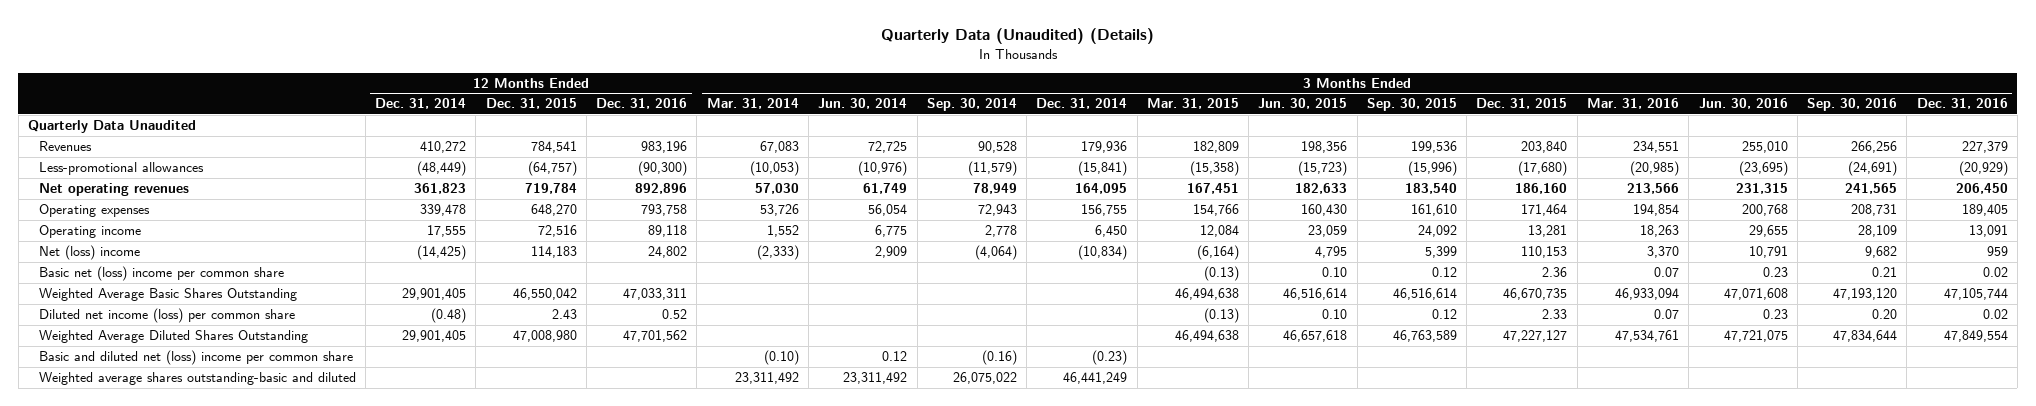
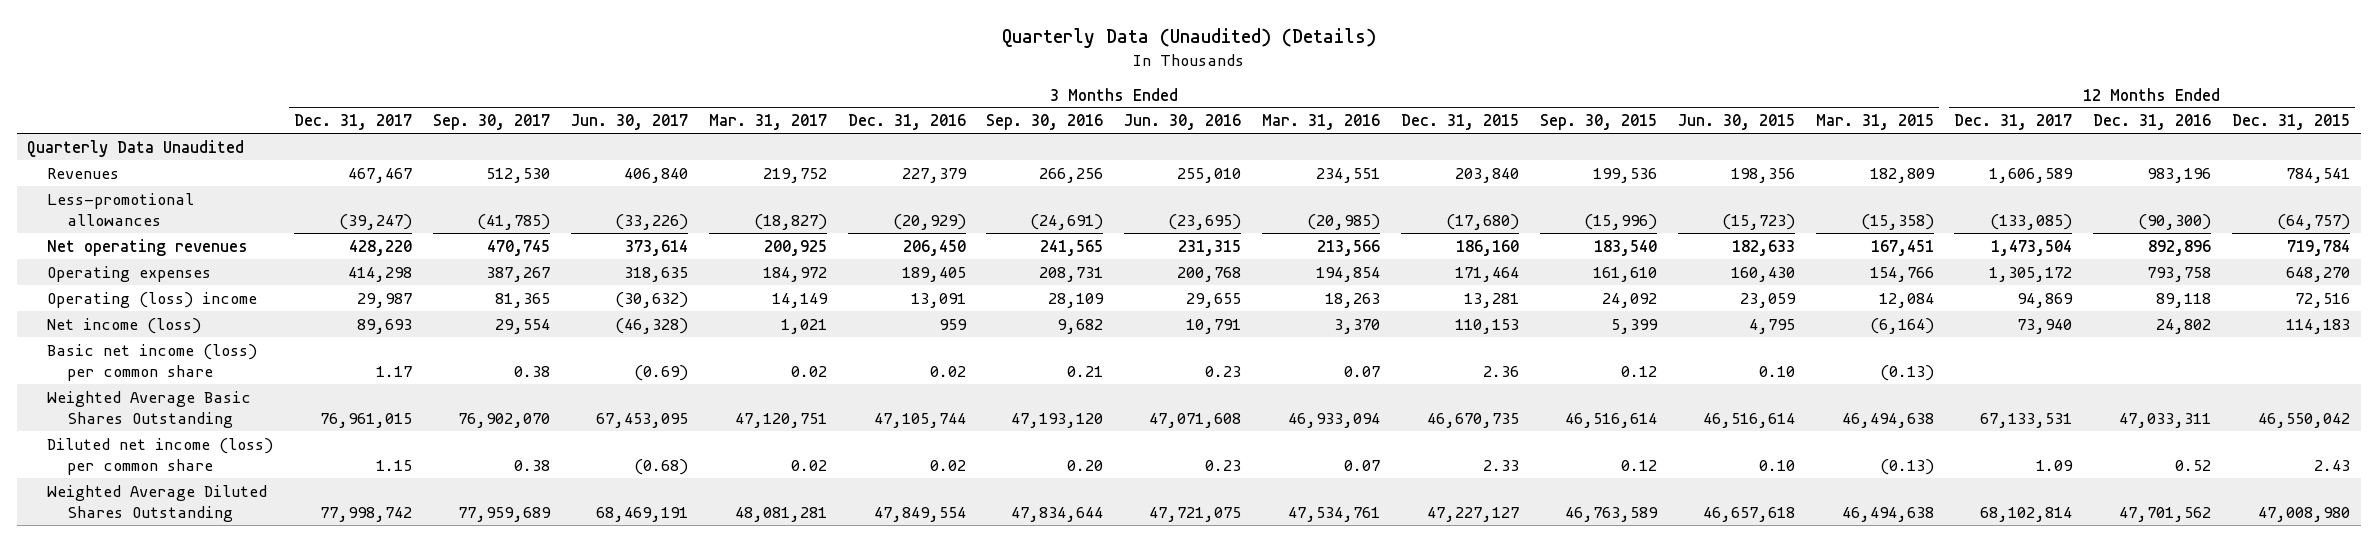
[375,98,467,110] Dec. 31, 2014 -> none
[706,98,799,110] Mar. 31, 2014 -> none
[818,98,908,110] Jun. 30, 2014 -> none
[926,98,1017,112] Sep. 30, 2014 -> none
[1036,98,1128,110] Dec. 31, 2014 -> none
none -> [294,114,413,131] Dec. 31, 2017
none -> [432,114,550,131] Sep. 30, 2017
none -> [570,114,688,131] Jun. 30, 2017
none -> [708,114,827,131] Mar. 31, 2017
none -> [1954,114,2073,131] Dec. 31, 2017
[38,225,141,239] Operating income -> [47,291,258,308] Operating (loss) income
[38,245,140,261] Net (loss) income -> [47,317,202,334] Net income (loss)
[38,266,284,282] Basic net (loss) income per common share -> [47,343,258,381] Basic net income (loss) per common share
[38,350,353,366] Basic and diluted net (loss) income per common share -> none
[38,372,356,386] Weighted average shares outstanding-basic and diluted -> none

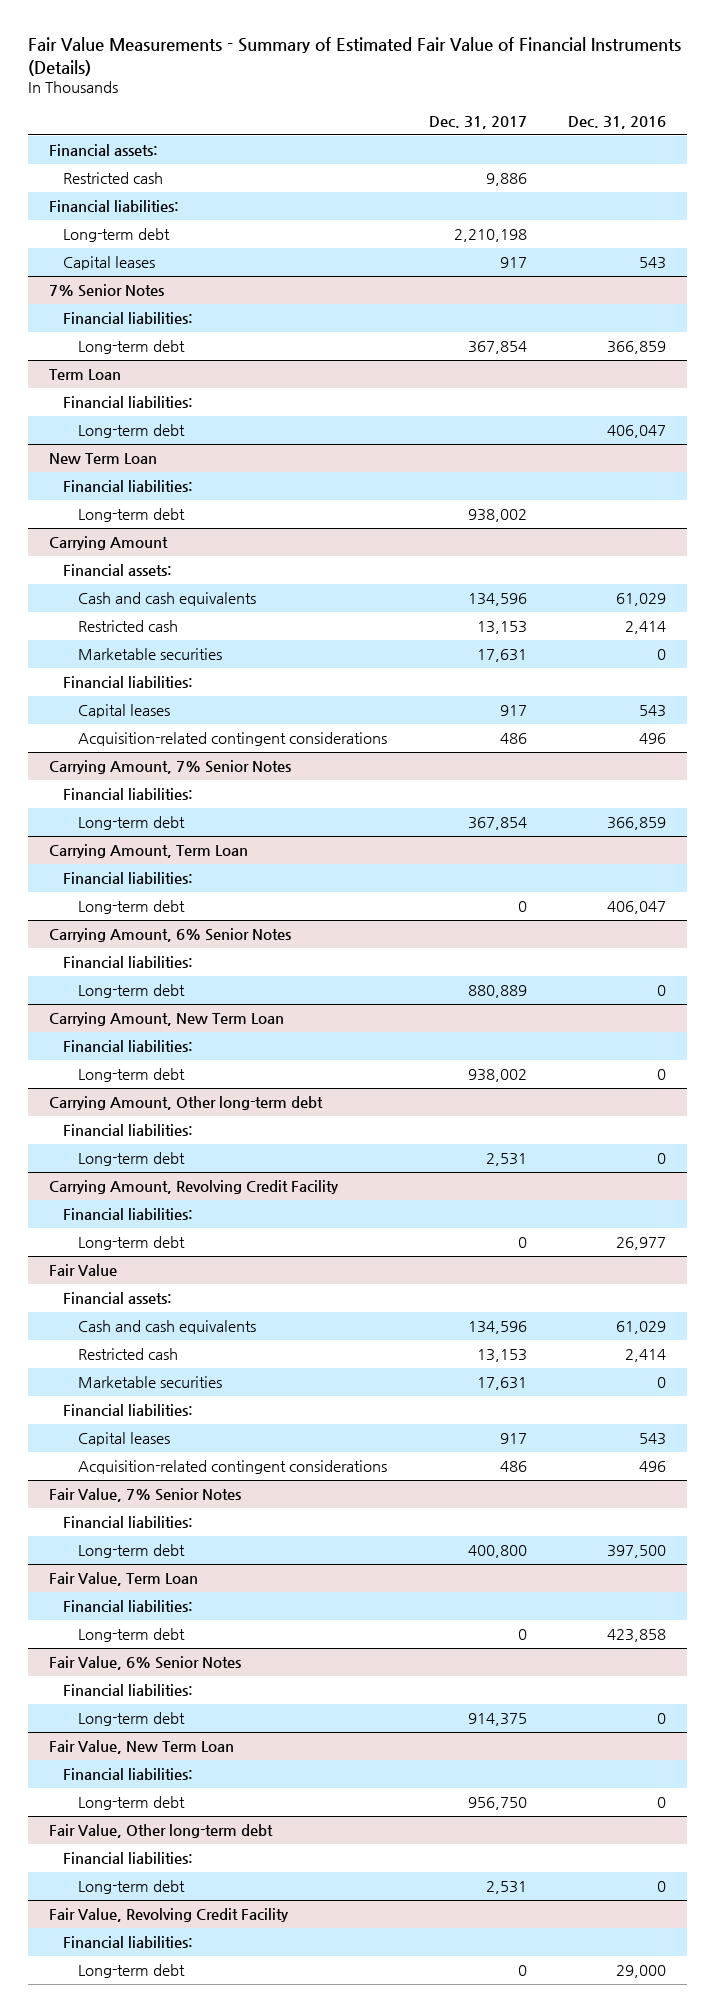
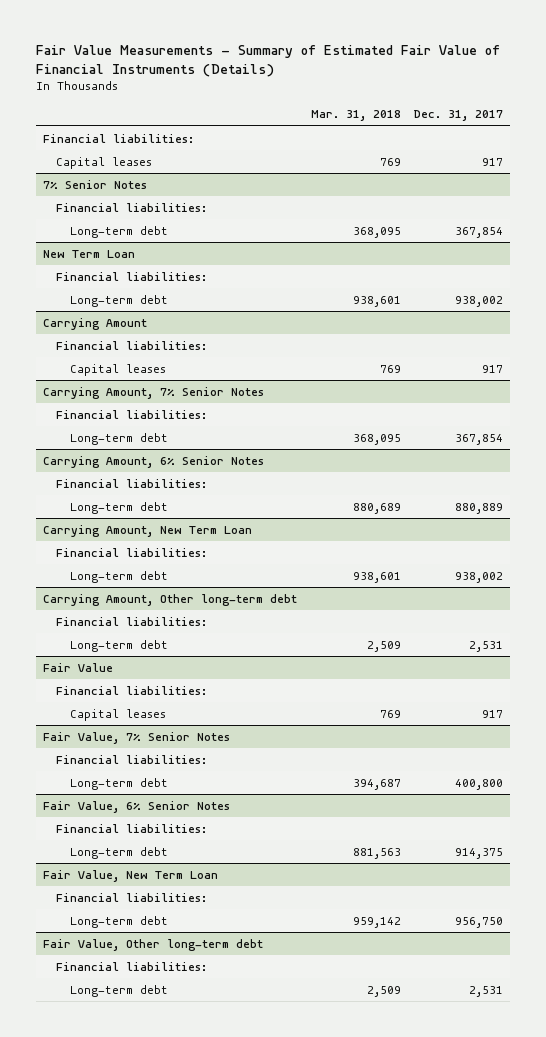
[567,115,666,129] Dec. 31, 2016 -> none
none -> [310,110,401,122] Mar. 31, 2018
[48,143,158,156] Financial assets: -> none
[63,171,164,184] Restricted cash -> none
[63,227,171,242] Long-term debt -> none
[48,368,121,380] Term Loan -> none
[63,395,194,408] Financial liabilities: -> none
[78,423,186,438] Long-term debt -> none
[63,563,173,576] Financial assets: -> none
[78,591,257,606] Cash and cash equivalents -> none
[78,619,179,632] Restricted cash -> none
[78,647,223,660] Marketable securities -> none
[78,731,388,746] Acquisition-related contingent considerations -> none
[48,843,248,858] Carrying Amount, Term Loan -> none
[63,871,194,884] Financial liabilities: -> none
[78,899,186,914] Long-term debt -> none
[48,1179,339,1194] Carrying Amount, Revolving Credit Facility -> none
[63,1207,194,1220] Financial liabilities: -> none
[78,1235,186,1250] Long-term debt -> none
[63,1291,173,1304] Financial assets: -> none
[78,1319,257,1334] Cash and cash equivalents -> none
[78,1347,179,1360] Restricted cash -> none
[78,1375,223,1388] Marketable securities -> none
[78,1459,388,1474] Acquisition-related contingent considerations -> none
[48,1571,198,1586] Fair Value, Term Loan -> none
[63,1599,194,1612] Financial liabilities: -> none
[78,1627,186,1642] Long-term debt -> none
[48,1907,289,1922] Fair Value, Revolving Credit Facility -> none
[63,1935,194,1948] Financial liabilities: -> none
[78,1963,186,1978] Long-term debt -> none

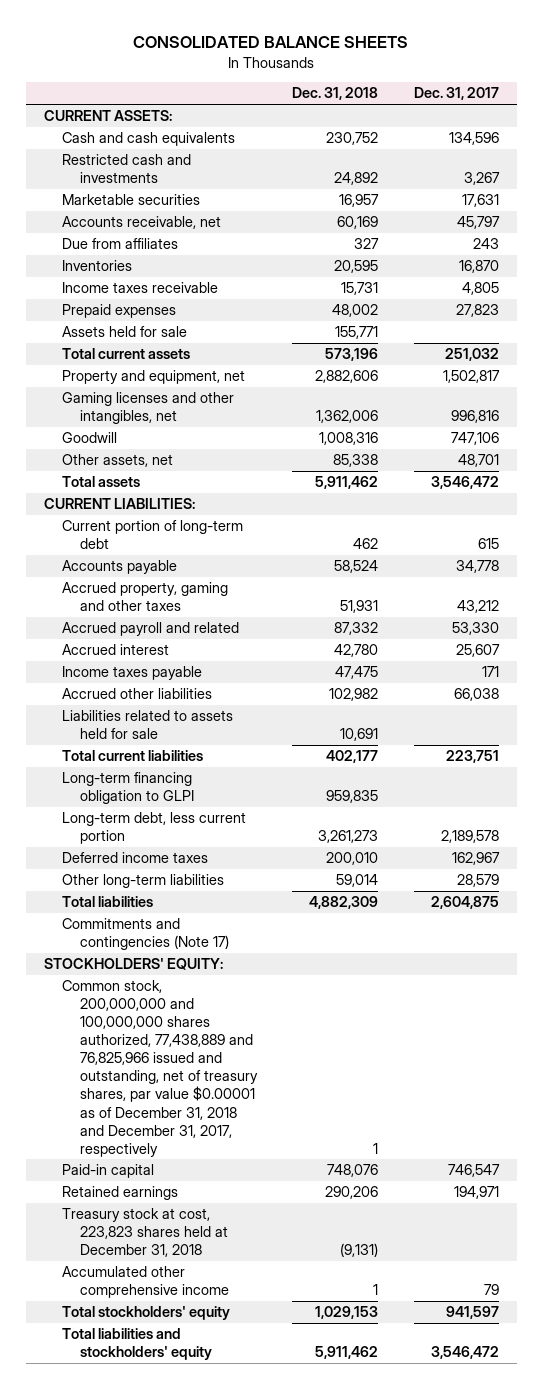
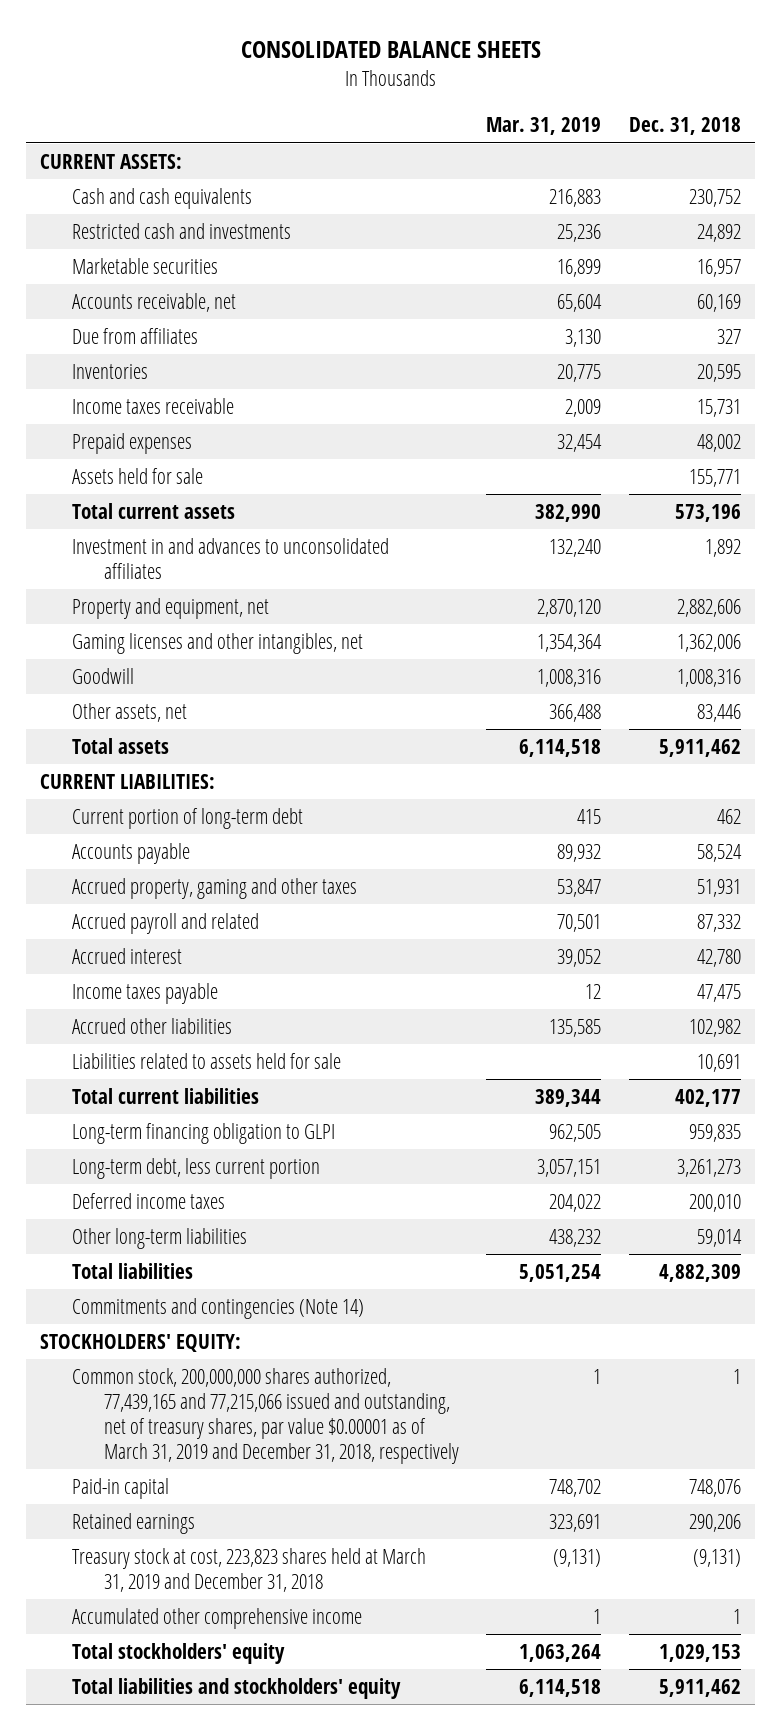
[414,87,500,101] Dec. 31, 2017 -> none
none -> [486,117,602,136] Mar. 31, 2019
none -> [71,538,389,580] Investment in and advances to unconsolidated affiliates
[333,454,379,468] 85,338 -> [697,704,742,723] 83,446
[61,918,229,951] Commitments and contingencies (Note 17) -> [71,1298,364,1320] Commitments and contingencies (Note 14)
[61,980,258,1157] Common stock, 200,000,000 and 100,000,000 shares authorized, 77,438,889 and 76,825,966 issued and outstanding, net of treasury shares, par value $0.00001 as of December 31, 2018 and December 31, 2017, respectively -> [71,1368,459,1465] Common stock, 200,000,000 shares authorized, 77,439,165 and 77,215,066 issued and outstanding, net of treasury shares, par value $0.00001 as of March 31, 2019 and December 31, 2018, respectively
[61,1208,228,1258] Treasury stock at cost, 223,823 shares held at December 31, 2018 -> [71,1548,426,1593] Treasury stock at cost, 223,823 shares held at March 31, 2019 and December 31, 2018

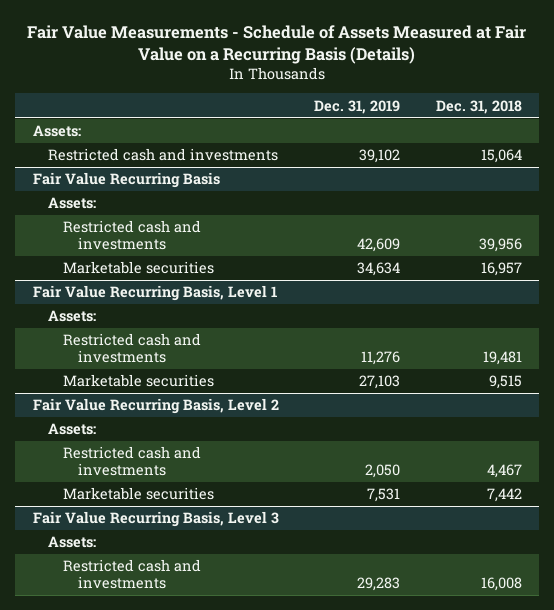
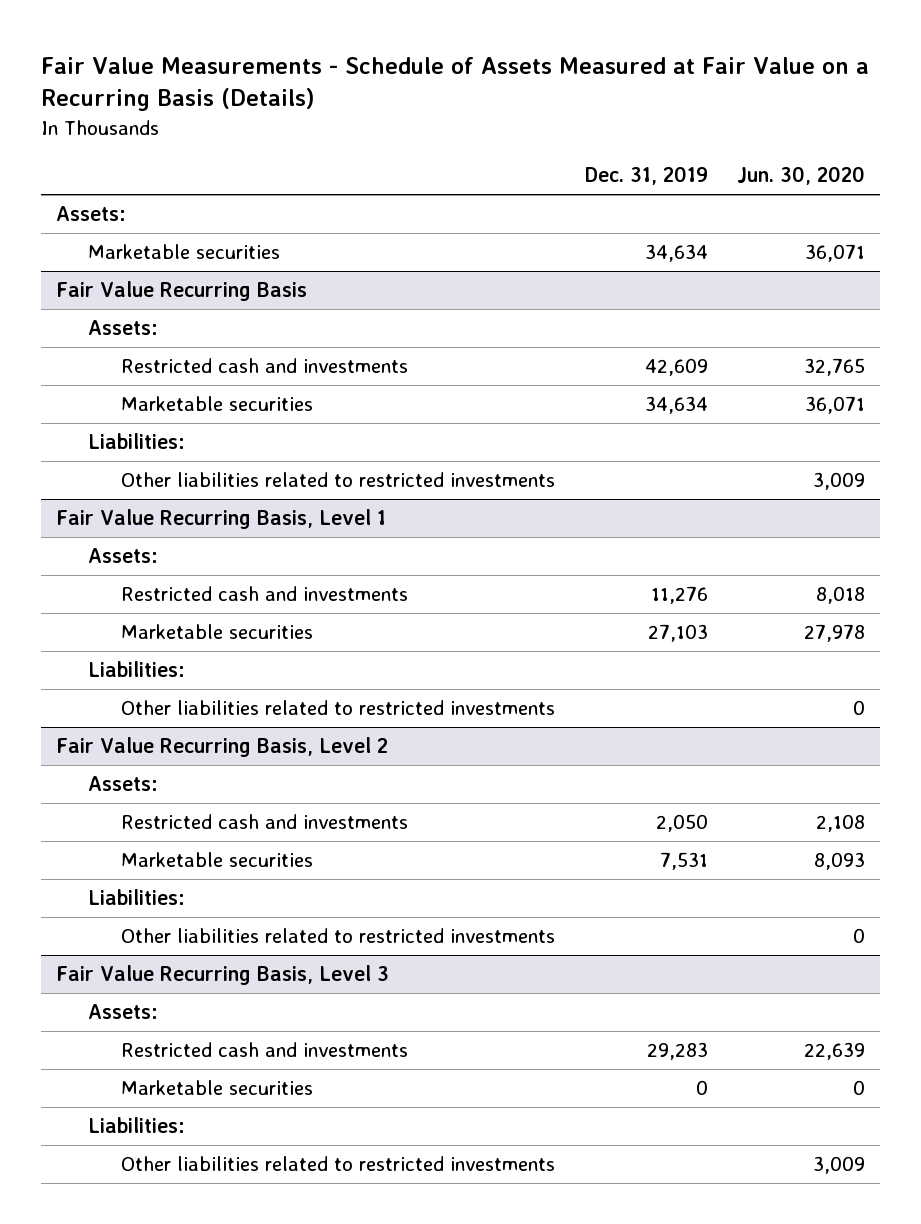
[435,99,522,114] Dec. 31, 2018 -> none
none -> [737,166,866,186] Jun. 30, 2020
[47,148,278,162] Restricted cash and investments -> none
none -> [88,244,281,260] Marketable securities
none -> [88,433,186,450] Liabilities:
none -> [121,472,556,488] Other liabilities related to restricted investments
none -> [88,661,186,678] Liabilities:
none -> [121,700,556,716] Other liabilities related to restricted investments
none -> [88,889,186,906] Liabilities:
none -> [121,928,556,944] Other liabilities related to restricted investments
none -> [121,1080,314,1096] Marketable securities
none -> [88,1117,186,1134] Liabilities:
none -> [121,1156,556,1172] Other liabilities related to restricted investments

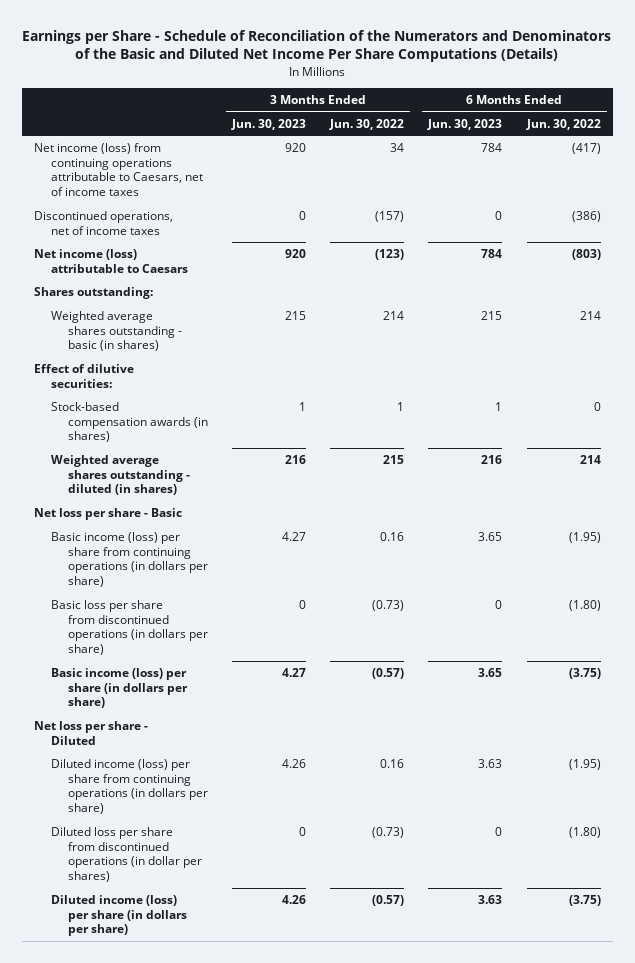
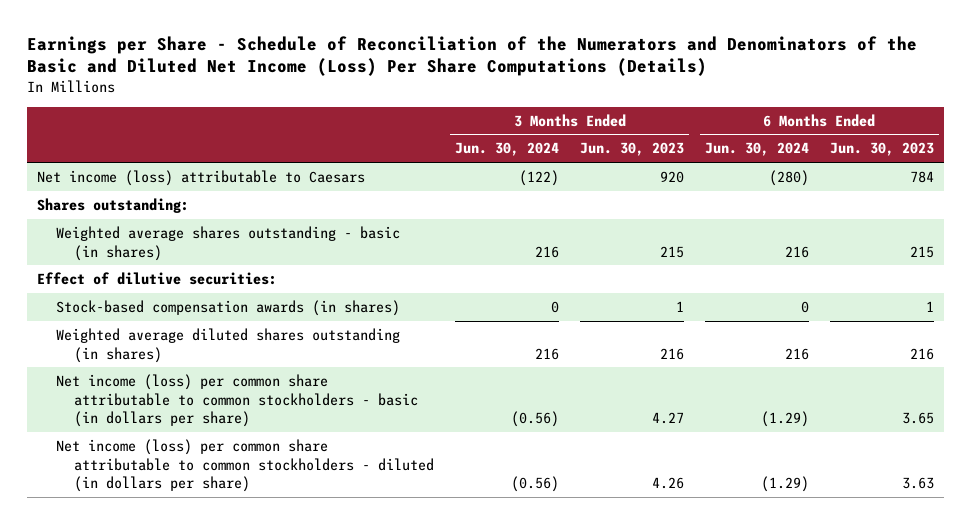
[22,29,612,63] Earnings per Share - Schedule of Reconciliation of the Numerators and Denominators of the Basic and Diluted Net Income Per Share Computations (Details) -> [26,35,917,77] Earnings per Share - Schedule of Reconciliation of the Numerators and Denominators of the Basic and Diluted Net Income (Loss) Per Share Computations (Details)
[329,118,405,130] Jun. 30, 2022 -> none
[525,118,601,130] Jun. 30, 2022 -> none
none -> [455,142,560,157] Jun. 30, 2024
none -> [704,142,809,157] Jun. 30, 2024
[34,143,204,196] Net income (loss) from continuing operations attributable to Caesars, net of income taxes -> none
[34,211,174,235] Discontinued operations, net of income taxes -> none
[34,508,183,521] Net loss per share - Basic -> none
[51,532,208,587] Basic income (loss) per share from continuing operations (in dollars per share) -> none
[51,600,208,655] Basic loss per share from discontinued operations (in dollars per share) -> none
[34,721,149,745] Net loss per share - Diluted -> none
[51,759,208,814] Diluted income (loss) per share from continuing operations (in dollars per share) -> none
[51,827,202,882] Diluted loss per share from discontinued operations (in dollar per shares) -> none
[51,455,190,496] Weighted average shares outstanding - diluted (in shares) -> [55,327,400,363] Weighted average diluted shares outstanding (in shares)
[51,668,188,709] Basic income (loss) per share (in dollars per share) -> [55,373,419,428] Net income (loss) per common share attributable to common stockholders - basic (in dollars per share)
[51,895,187,937] Diluted income (loss) per share (in dollars per share) -> [55,438,435,493] Net income (loss) per common share attributable to common stockholders - diluted (in dollars per share)

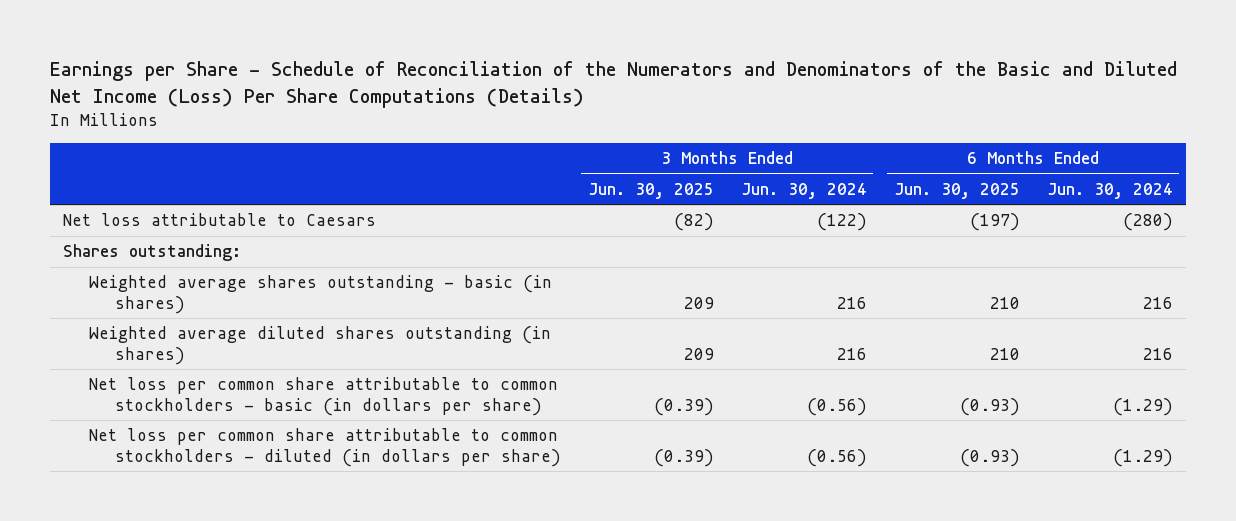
[580,142,685,157] Jun. 30, 2023 -> none
[829,142,934,157] Jun. 30, 2023 -> none
none -> [587,182,714,199] Jun. 30, 2025
none -> [893,182,1020,199] Jun. 30, 2025
[37,169,366,186] Net income (loss) attributable to Caesars -> [63,213,377,227] Net loss attributable to Caesars
[37,271,278,285] Effect of dilutive securities: -> none
[55,299,400,316] Stock-based compensation awards (in shares) -> none
[55,373,419,428] Net income (loss) per common share attributable to common stockholders - basic (in dollars per share) -> [89,377,559,416] Net loss per common share attributable to common stockholders - basic (in dollars per share)
[55,438,435,493] Net income (loss) per common share attributable to common stockholders - diluted (in dollars per share) -> [89,428,561,467] Net loss per common share attributable to common stockholders - diluted (in dollars per share)

